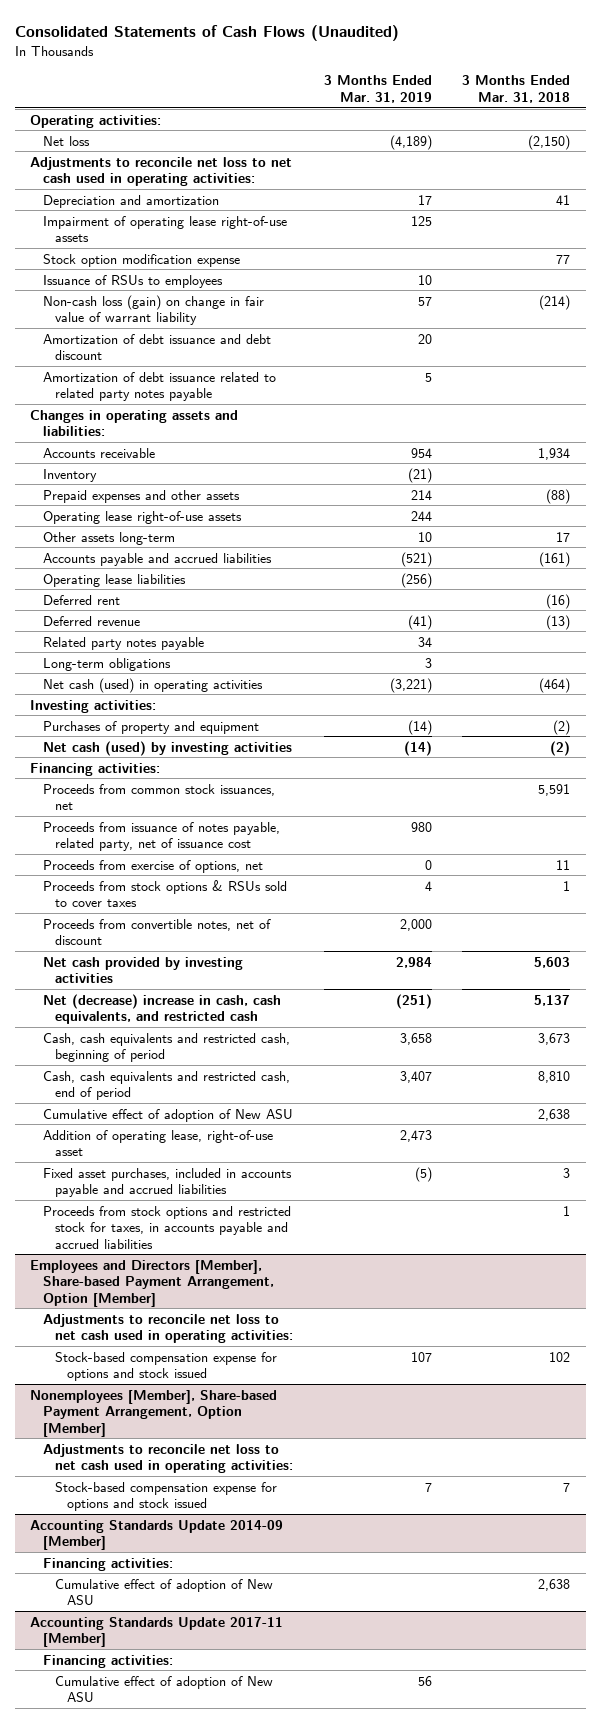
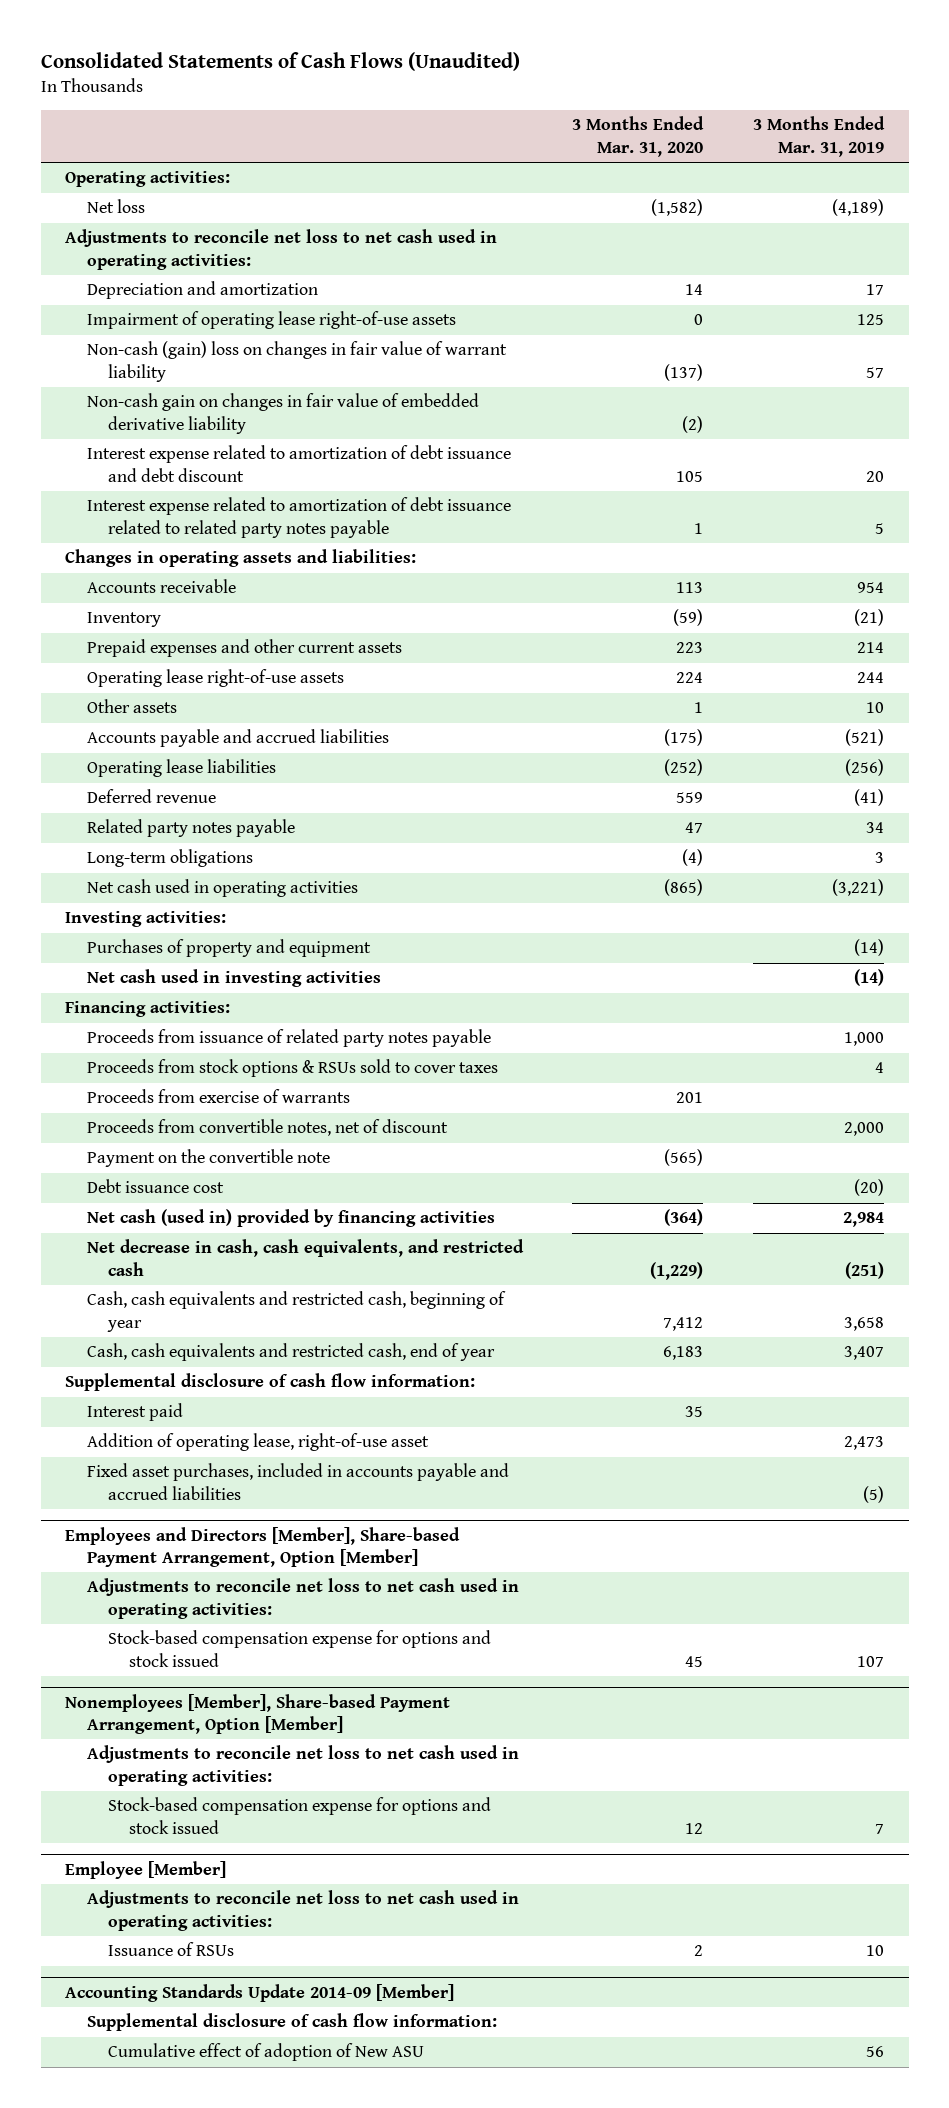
[462,75,571,103] 3 Months Ended Mar. 31, 2018 -> none
none -> [572,116,705,157] 3 Months Ended Mar. 31, 2020
[42,253,240,267] Stock option modification expense -> none
[42,274,223,288] Issuance of RSUs to employees -> none
[42,294,264,326] Non-cash loss (gain) on change in fair value of warrant liability -> [86,341,507,382] Non-cash (gain) loss on changes in fair value of warrant liability
none -> [86,393,479,434] Non-cash gain on changes in fair value of embedded derivative liability
[42,333,271,361] Amortization of debt issuance and debt discount -> [86,445,511,482] Interest expense related to amortization of debt issuance and debt discount
[42,371,276,402] Amortization of debt issuance related to related party notes payable -> [86,497,511,538] Interest expense related to amortization of debt issuance related to related party notes payable
[42,489,240,503] Prepaid expenses and other assets -> [86,639,402,658] Prepaid expenses and other current assets
[42,531,175,545] Other assets long-term -> [86,699,177,714] Other assets
[42,594,120,605] Deferred rent -> none
[42,677,263,693] Net cash (used) in operating activities -> [86,879,358,898] Net cash used in operating activities
[42,740,292,756] Net cash (used) by investing activities -> [86,969,381,988] Net cash used in investing activities
[42,783,275,811] Proceeds from common stock issuances, net -> none
[42,859,263,873] Proceeds from exercise of options, net -> none
[42,821,280,852] Proceeds from issuance of notes payable, related party, net of issuance cost -> [86,1029,491,1048] Proceeds from issuance of related party notes payable
[410,821,432,832] 980 -> [844,1032,885,1047] 1,000
none -> [86,1089,350,1104] Proceeds from exercise of warrants
[42,1108,293,1122] Cumulative effect of adoption of New ASU -> none
none -> [86,1149,330,1168] Payment on the convertible note
none -> [86,1179,224,1194] Debt issuance cost
[42,956,243,984] Net cash provided by investing activities -> [86,1209,495,1228] Net cash (used in) provided by financing activities
[42,993,281,1025] Net (decrease) increase in cash, cash equivalents, and restricted cash -> [86,1239,524,1276] Net decrease in cash, cash equivalents, and restricted cash
[42,1032,290,1063] Cash, cash equivalents and restricted cash, beginning of period -> [86,1291,506,1332] Cash, cash equivalents and restricted cash, beginning of year
[42,1070,290,1101] Cash, cash equivalents and restricted cash, end of period -> [86,1343,495,1362] Cash, cash equivalents and restricted cash, end of year
none -> [65,1373,476,1392] Supplemental disclosure of cash flow information:
none -> [86,1403,183,1422] Interest paid
[42,1205,291,1249] Proceeds from stock options and restricted stock for taxes, in accounts payable and accrued liabilities -> none
none -> [65,1860,227,1879] Employee [Member]
none -> [86,1890,519,1931] Adjustments to reconcile net loss to net cash used in operating activities:
none -> [108,1942,235,1957] Issuance of RSUs
[42,1557,173,1571] Financing activities: -> none
[54,1578,273,1606] Cumulative effect of adoption of New ASU -> none
[30,1616,284,1648] Accounting Standards Update 2017-11 [Member] -> none
[42,1654,173,1668] Financing activities: -> none
none -> [86,2013,497,2032] Supplemental disclosure of cash flow information:

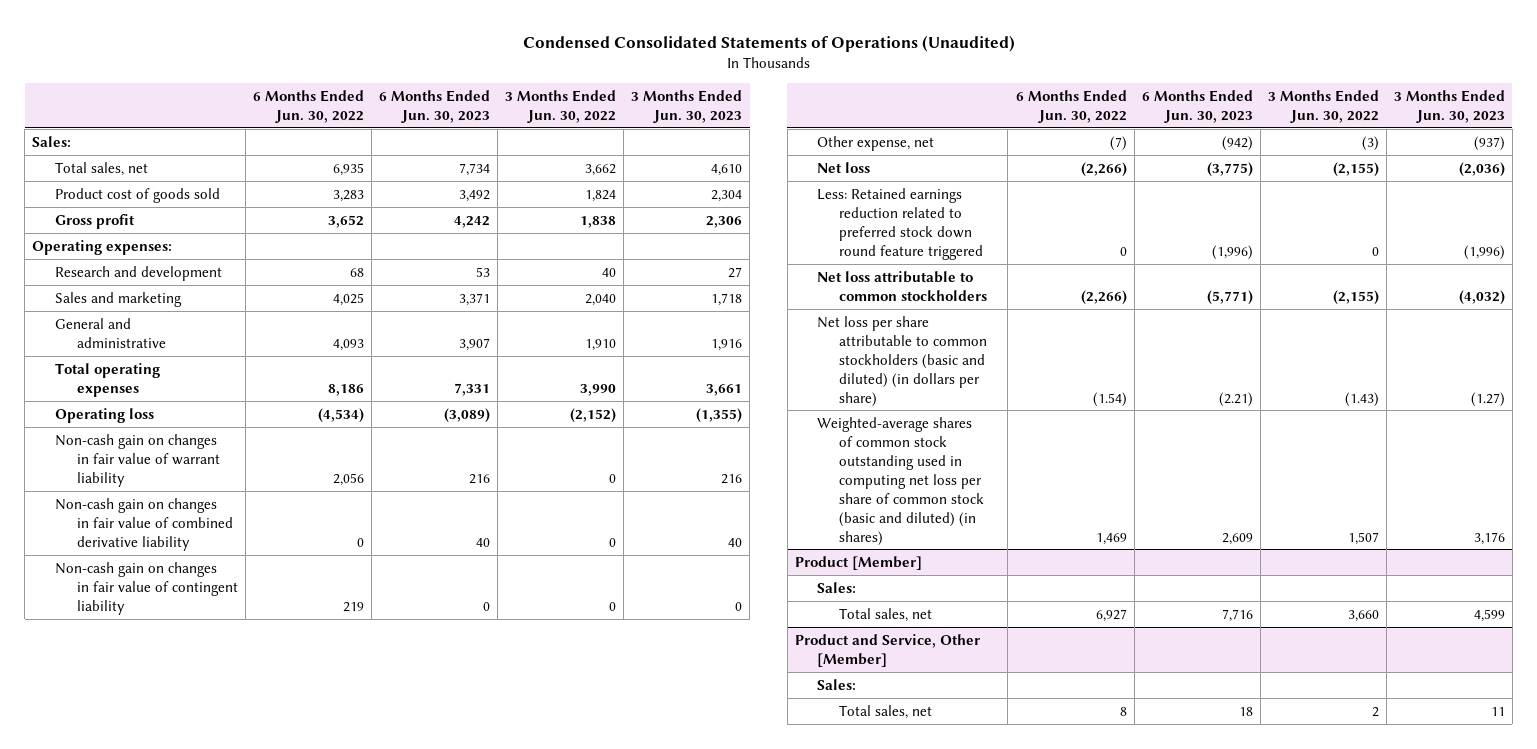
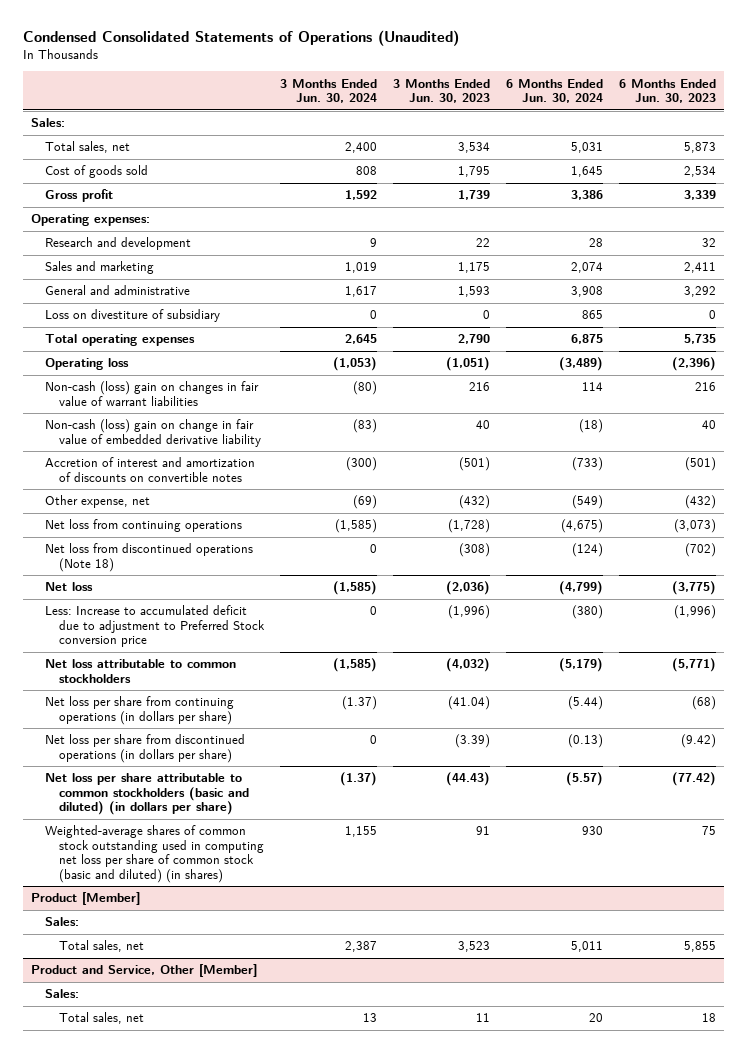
[253,89,365,123] 6 Months Ended Jun. 30, 2022 -> none
[505,89,617,123] 3 Months Ended Jun. 30, 2022 -> none
none -> [280,78,378,104] 3 Months Ended Jun. 30, 2024
none -> [506,78,604,104] 6 Months Ended Jun. 30, 2024
[459,162,491,176] 7,734 -> [684,142,717,154] 5,873
[711,163,743,176] 4,610 -> [458,142,491,154] 3,534
[54,187,220,203] Product cost of goods sold -> [45,165,149,179] Cost of goods sold
[459,189,491,202] 3,492 -> [684,166,717,178] 2,534
[711,189,743,202] 2,304 -> [458,166,491,178] 1,795
[454,215,491,228] 4,242 -> [684,190,717,201] 3,339
[706,215,743,228] 2,306 -> [458,190,491,201] 1,739
[54,561,238,615] Non-cash gain on changes in fair value of contingent liability -> none
[476,266,491,277] 53 -> [702,238,717,248] 32
[728,266,743,278] 27 -> [476,238,491,248] 22
[459,292,491,306] 3,371 -> [684,262,717,274] 2,411
[711,292,743,306] 1,718 -> [458,262,491,274] 1,175
[459,337,491,351] 3,907 -> [684,286,717,298] 3,292
[711,338,743,351] 1,916 -> [458,286,491,298] 1,593
none -> [45,309,221,323] Loss on divestiture of subsidiary
[454,382,491,396] 7,331 -> [684,334,717,345] 5,735
[706,383,743,396] 3,661 -> [458,334,491,345] 2,790
[444,407,491,423] (3,089) -> [672,357,717,372] (2,396)
[696,407,743,423] (1,355) -> [446,357,491,372] (1,051)
[54,433,220,487] Non-cash gain on changes in fair value of warrant liability -> [45,381,260,406] Non-cash (loss) gain on changes in fair value of warrant liabilities
[54,497,233,551] Non-cash gain on changes in fair value of combined derivative liability -> [45,419,262,447] Non-cash (loss) gain on change in fair value of embedded derivative liability
none -> [45,457,256,482] Accretion of interest and amortization of discounts on convertible notes
[1221,135,1253,151] (942) -> [685,495,717,510] (432)
[1473,135,1505,151] (937) -> [459,495,491,510] (432)
none -> [45,519,243,533] Net loss from continuing operations
none -> [45,543,254,572] Net loss from discontinued operations (Note 18)
[817,187,984,260] Less: Retained earnings reduction related to preferred stock down round feature triggered -> [45,605,266,648] Less: Increase to accumulated deficit due to adjustment to Preferred Stock conversion price
none -> [45,696,235,725] Net loss per share from continuing operations (in dollars per share)
none -> [45,734,246,763] Net loss per share from discontinued operations (in dollars per share)
[1218,391,1253,407] (2.21) -> [672,772,717,787] (77.42)
[1470,391,1505,407] (1.27) -> [446,772,491,787] (44.43)
[1221,532,1253,545] 2,609 -> [702,826,717,836] 75
[1473,531,1505,545] 3,176 -> [476,826,491,836] 91
[1221,608,1253,622] 7,716 -> [684,941,717,953] 5,855
[1473,608,1505,622] 4,599 -> [458,941,491,953] 3,523

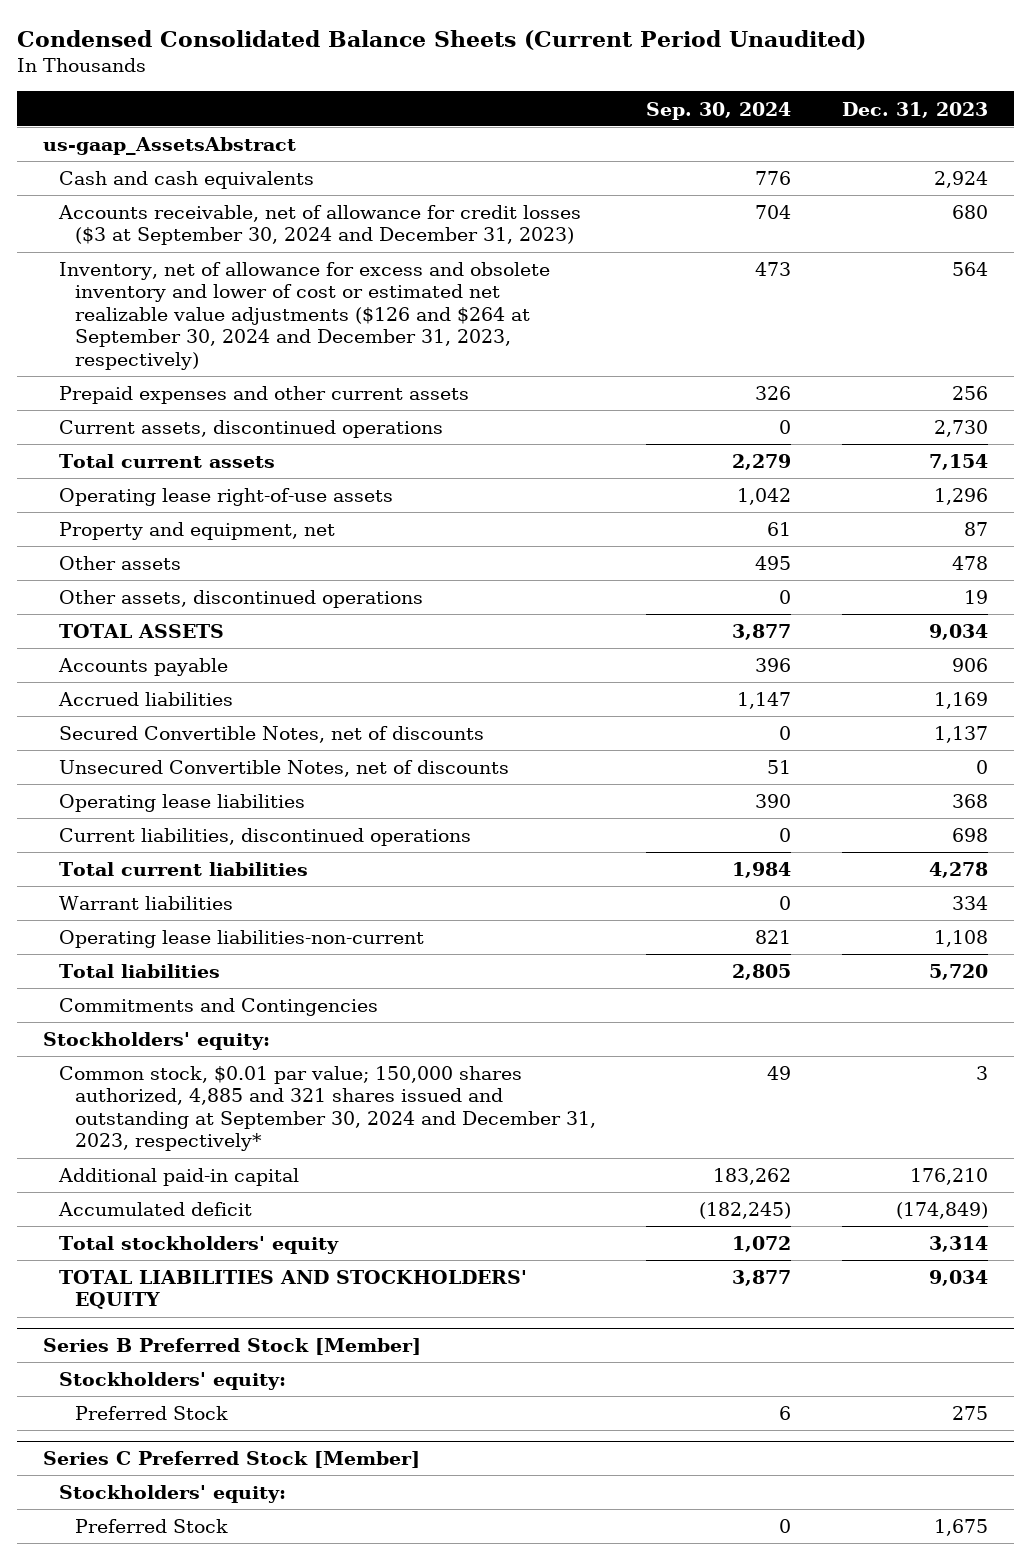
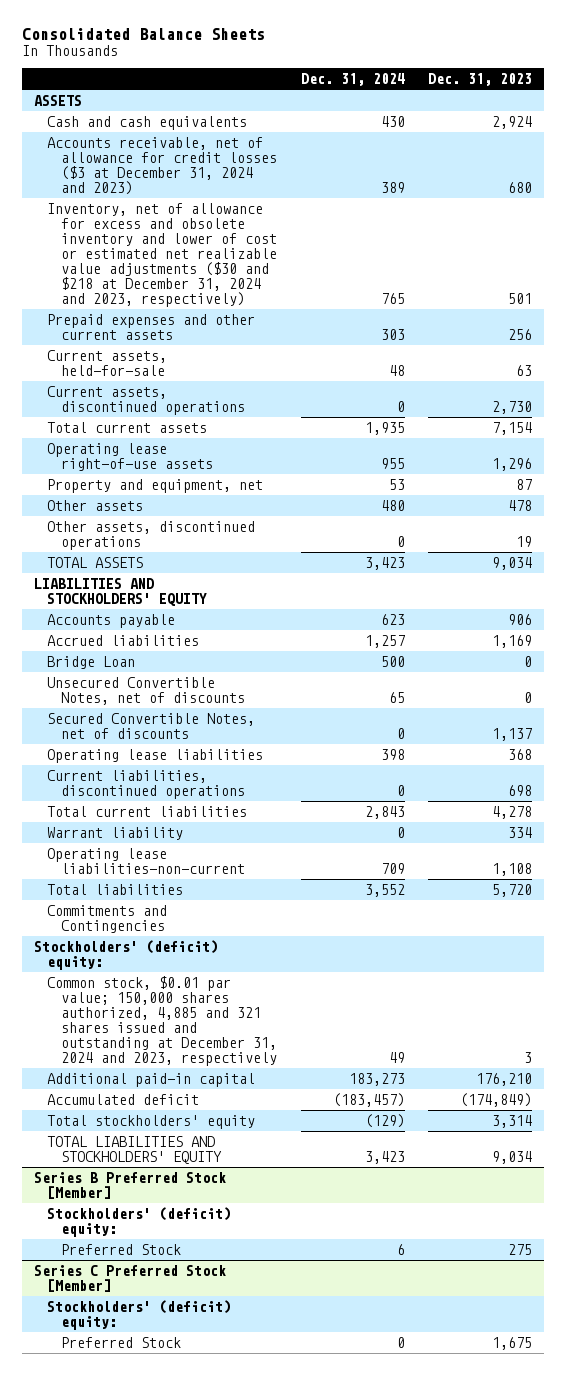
[17,29,867,50] Condensed Consolidated Balance Sheets (Current Period Unaudited) -> [21,28,265,41] Consolidated Balance Sheets
[646,101,792,120] Sep. 30, 2024 -> none
none -> [300,72,405,86] Dec. 31, 2024
[42,137,296,156] us-gaap_AssetsAbstract -> [33,95,82,107] ASSETS
[57,205,581,246] Accounts receivable, net of allowance for credit losses ($3 at September 30, 2024 and December 31, 2023) -> [47,137,277,196] Accounts receivable, net of allowance for credit losses ($3 at December 31, 2024 and 2023)
[58,262,550,370] Inventory, net of allowance for excess and obsolete inventory and lower of cost or estimated net realizable value adjustments ($126 and $264 at September 30, 2024 and December 31, 2023, respectively) -> [47,203,277,308] Inventory, net of allowance for excess and obsolete inventory and lower of cost or estimated net realizable value adjustments ($30 and $218 at December 31, 2024 and 2023, respectively)
[952,262,989,277] 564 -> [508,293,533,305] 501
none -> [47,350,168,377] Current assets, held-for-sale
none -> [33,578,208,607] LIABILITIES AND STOCKHOLDERS' EQUITY
none -> [47,656,136,670] Bridge Loan
[58,726,484,744] Secured Convertible Notes, net of discounts -> [47,713,256,740] Secured Convertible Notes, net of discounts
[58,896,233,911] Warrant liabilities -> [47,827,184,841] Warrant liability
[42,1032,270,1051] Stockholders' equity: -> [33,940,218,971] Stockholders' (deficit) equity:
[58,1066,596,1152] Common stock, $0.01 par value; 150,000 shares authorized, 4,885 and 321 shares issued and outstanding at September 30, 2024 and December 31, 2023, respectively* -> [47,976,277,1067] Common stock, $0.01 par value; 150,000 shares authorized, 4,885 and 321 shares issued and outstanding at December 31, 2024 and 2023, respectively
[58,1372,286,1391] Stockholders' equity: -> [47,1207,232,1238] Stockholders' (deficit) equity:
[58,1485,286,1504] Stockholders' equity: -> [47,1300,232,1331] Stockholders' (deficit) equity:

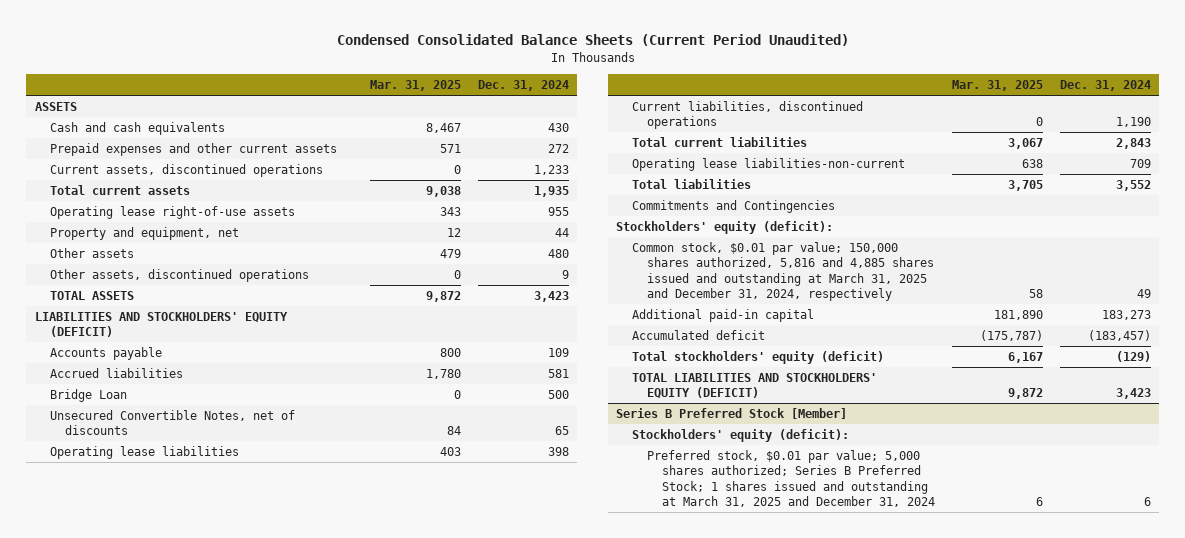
[21,28,265,41] Consolidated Balance Sheets -> [336,34,849,47] Condensed Consolidated Balance Sheets (Current Period Unaudited)
[428,72,533,86] Dec. 31, 2023 -> none
none -> [370,80,462,92] Mar. 31, 2025
[47,137,277,196] Accounts receivable, net of allowance for credit losses ($3 at December 31, 2024 and 2023) -> none
[47,203,277,308] Inventory, net of allowance for excess and obsolete inventory and lower of cost or estimated net realizable value adjustments ($30 and $218 at December 31, 2024 and 2023, respectively) -> none
[47,350,168,377] Current assets, held-for-sale -> none
[380,329,405,341] 303 -> [547,144,569,154] 272
[396,401,405,413] 0 -> [533,165,569,176] 1,233
[388,479,405,491] 53 -> [554,228,569,238] 44
[396,536,405,548] 0 -> [561,270,569,280] 9
[33,578,208,607] LIABILITIES AND STOCKHOLDERS' EQUITY -> [34,312,288,338] LIABILITIES AND STOCKHOLDERS' EQUITY (DEFICIT)
[380,614,405,626] 623 -> [547,348,569,358] 109
[364,635,405,649] 1,257 -> [547,369,569,379] 581
[47,713,256,740] Secured Convertible Notes, net of discounts -> none
[396,785,405,797] 0 -> [1115,117,1151,128] 1,190
[47,827,184,841] Warrant liability -> none
[33,940,218,971] Stockholders' (deficit) equity: -> [616,221,834,235] Stockholders' equity (deficit):
[47,976,277,1067] Common stock, $0.01 par value; 150,000 shares authorized, 4,885 and 321 shares issued and outstanding at December 31, 2024 and 2023, respectively -> [631,242,934,301] Common stock, $0.01 par value; 150,000 shares authorized, 5,816 and 4,885 shares issued and outstanding at March 31, 2025 and December 31, 2024, respectively
[47,1115,256,1130] Total stockholders' equity -> [631,351,884,365] Total stockholders' equity (deficit)
[47,1136,222,1165] TOTAL LIABILITIES AND STOCKHOLDERS' EQUITY -> [631,373,877,399] TOTAL LIABILITIES AND STOCKHOLDERS' EQUITY (DEFICIT)
[33,1265,226,1293] Series C Preferred Stock [Member] -> none
[47,1300,232,1331] Stockholders' (deficit) equity: -> none
[60,1337,181,1349] Preferred Stock -> none
[47,1207,232,1238] Stockholders' (deficit) equity: -> [631,429,849,443] Stockholders' equity (deficit):
[60,1244,181,1256] Preferred Stock -> [646,450,936,507] Preferred stock, $0.01 par value; 5,000 shares authorized; Series B Preferred Stock; 1 shares issued and outstanding at March 31, 2025 and December 31, 2024

